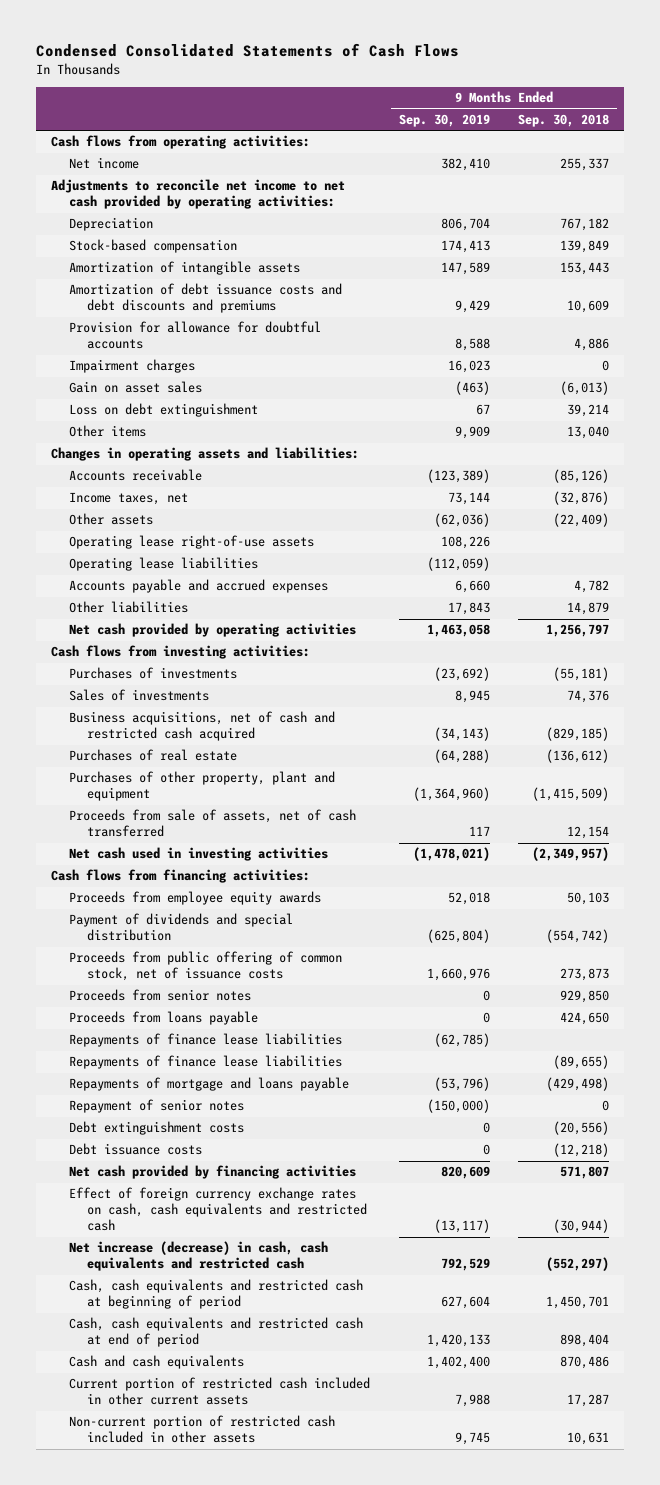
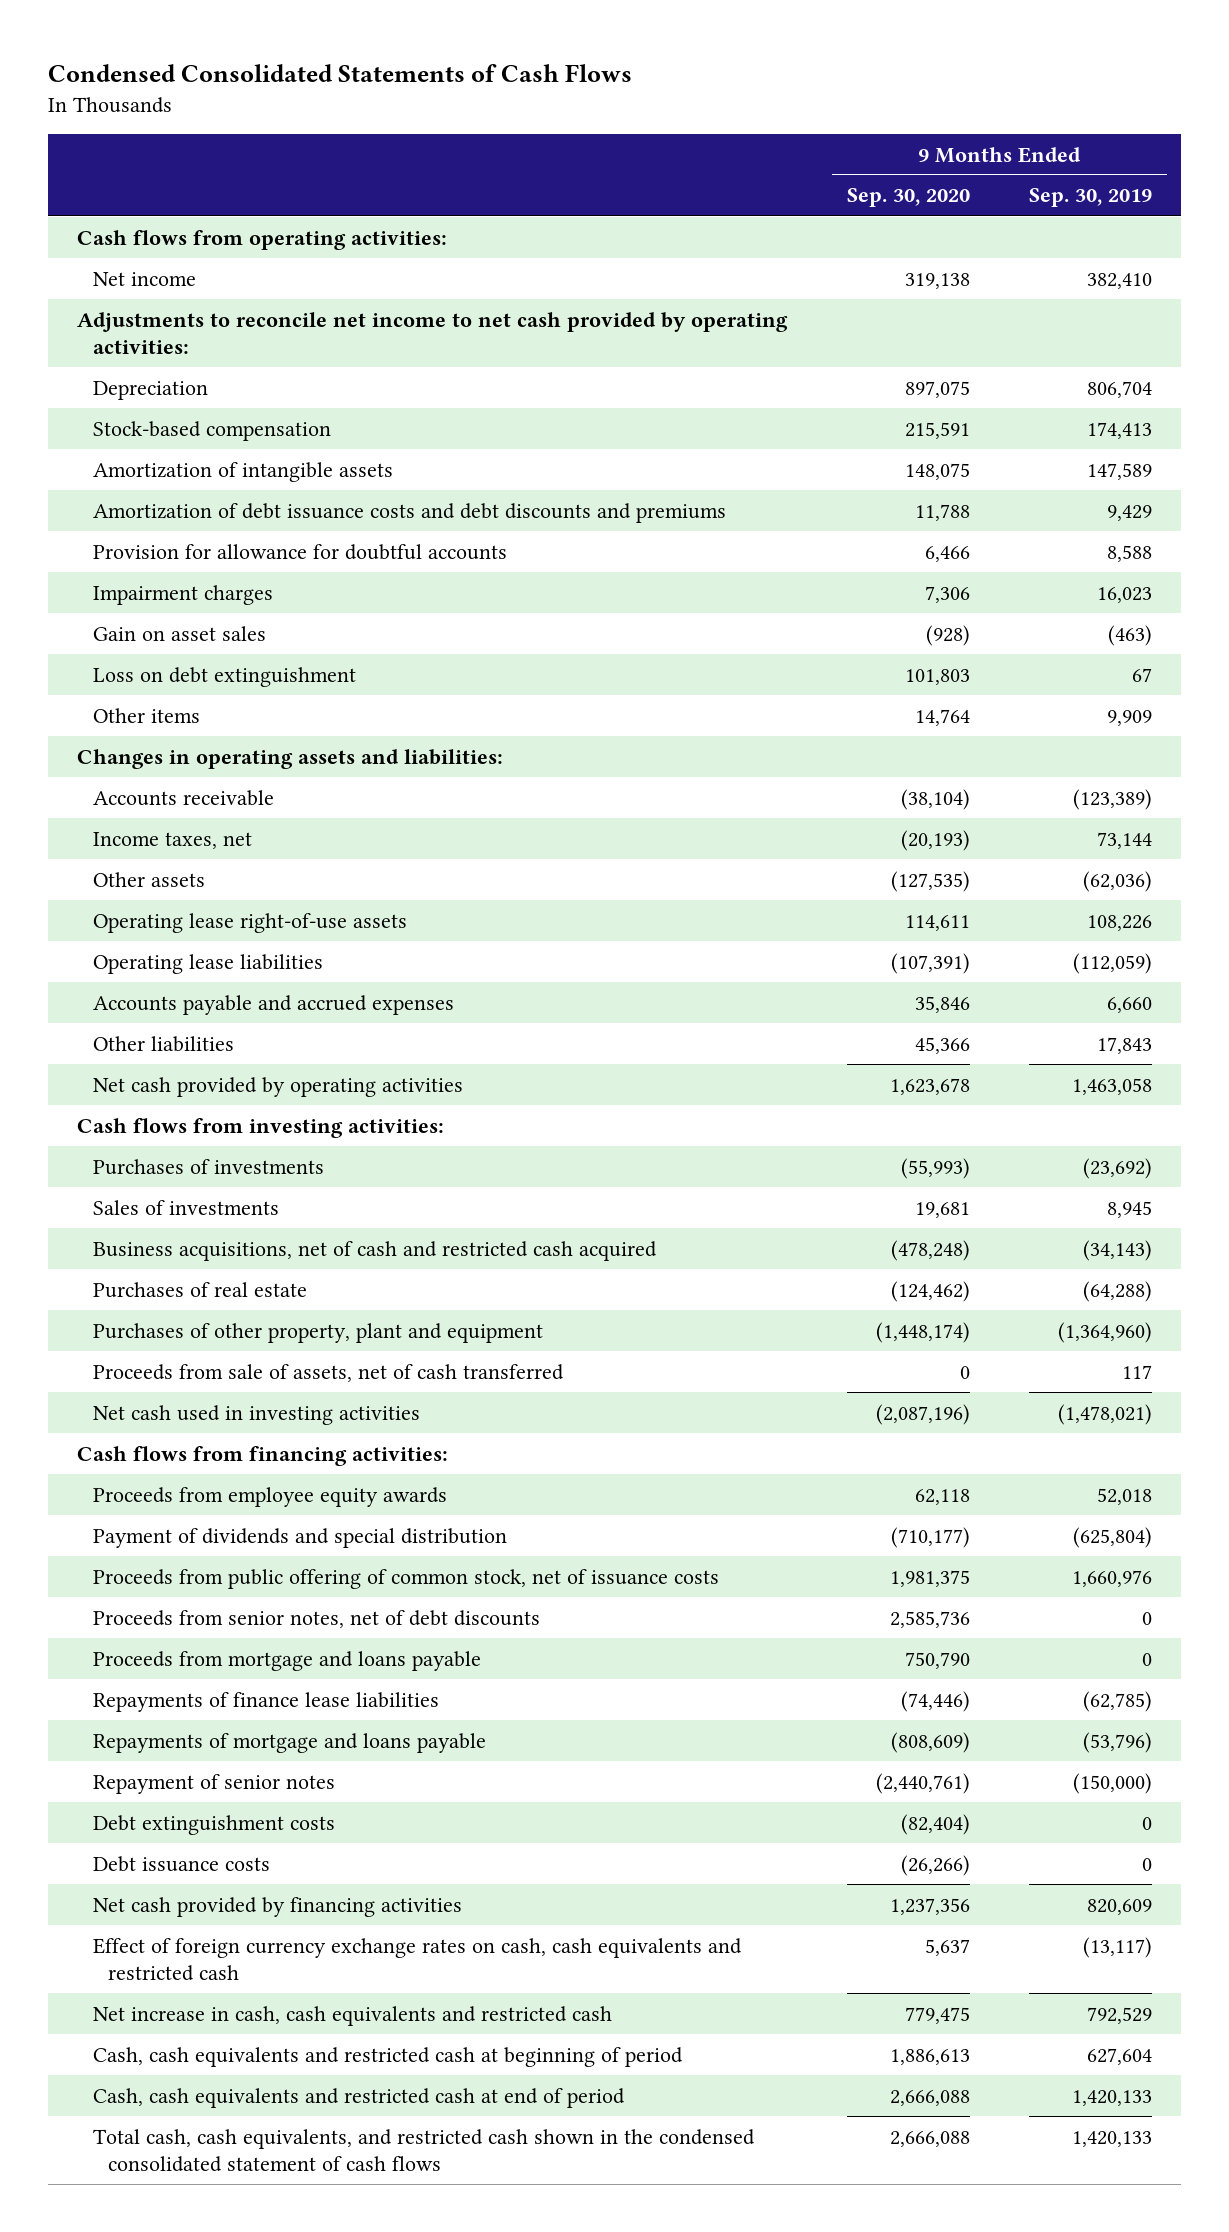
[518,113,610,127] Sep. 30, 2018 -> none
none -> [846,188,970,208] Sep. 30, 2020
[68,989,251,1002] Proceeds from senior notes -> [92,1609,540,1628] Proceeds from senior notes, net of debt discounts
[68,1011,258,1026] Proceeds from loans payable -> [92,1650,481,1671] Proceeds from mortgage and loans payable
[68,1055,342,1070] Repayments of finance lease liabilities -> none
[68,1241,328,1272] Net increase (decrease) in cash, cash equivalents and restricted cash -> [92,2005,612,2026] Net increase in cash, cash equivalents and restricted cash
[68,1355,244,1370] Cash and cash equivalents -> none
[68,1377,370,1406] Current portion of restricted cash included in other current assets -> none
[68,1415,335,1444] Non-current portion of restricted cash included in other assets -> none
none -> [92,2128,755,2172] Total cash, cash equivalents, and restricted cash shown in the condensed consolidated statement of cash flows

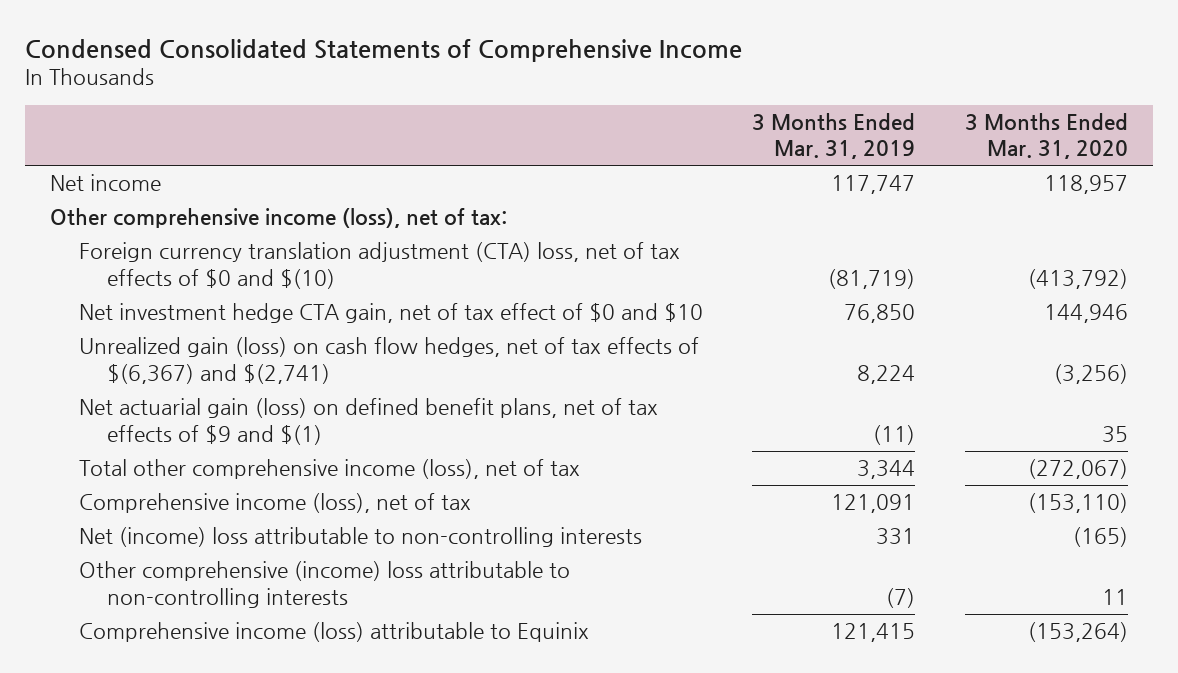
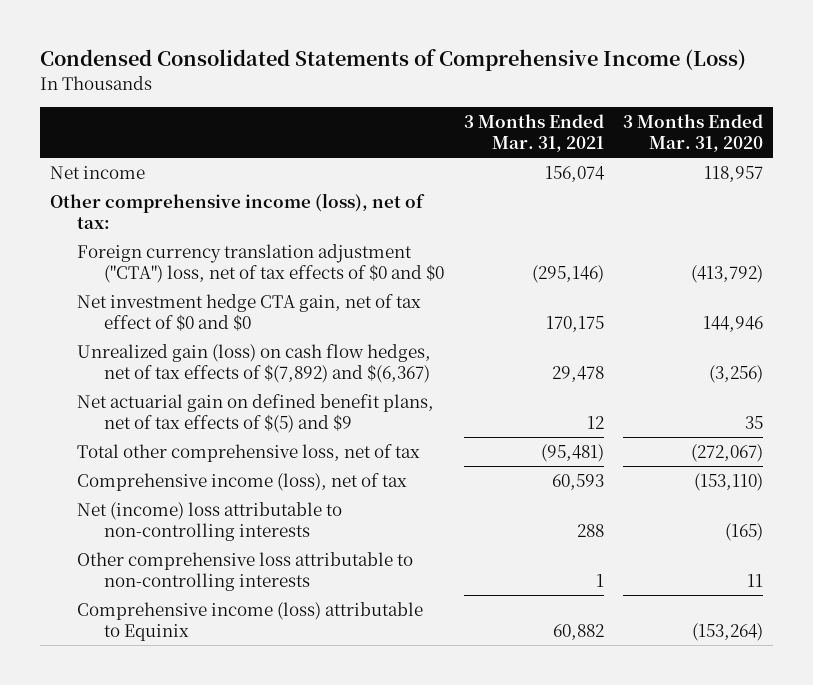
[25,38,743,62] Condensed Consolidated Statements of Comprehensive Income -> [39,49,746,72] Condensed Consolidated Statements of Comprehensive Income (Loss)
[752,112,916,160] 3 Months Ended Mar. 31, 2019 -> none
none -> [463,113,604,153] 3 Months Ended Mar. 31, 2021
[78,242,680,289] Foreign currency translation adjustment (CTA) loss, net of tax effects of $0 and $(10) -> [76,243,445,284] Foreign currency translation adjustment ("CTA") loss, net of tax effects of $0 and $0
[78,303,703,324] Net investment hedge CTA gain, net of tax effect of $0 and $10 -> [76,293,421,332] Net investment hedge CTA gain, net of tax effect of $0 and $0
[78,337,699,384] Unrealized gain (loss) on cash flow hedges, net of tax effects of $(6,367) and $(2,741) -> [76,343,431,384] Unrealized gain (loss) on cash flow hedges, net of tax effects of $(7,892) and $(6,367)
[78,398,658,445] Net actuarial gain (loss) on defined benefit plans, net of tax effects of $9 and $(1) -> [76,393,434,434] Net actuarial gain on defined benefit plans, net of tax effects of $(5) and $9
[78,459,580,480] Total other comprehensive income (loss), net of tax -> [76,443,420,462] Total other comprehensive loss, net of tax
[78,561,570,608] Other comprehensive (income) loss attributable to non-controlling interests -> [76,551,413,592] Other comprehensive loss attributable to non-controlling interests

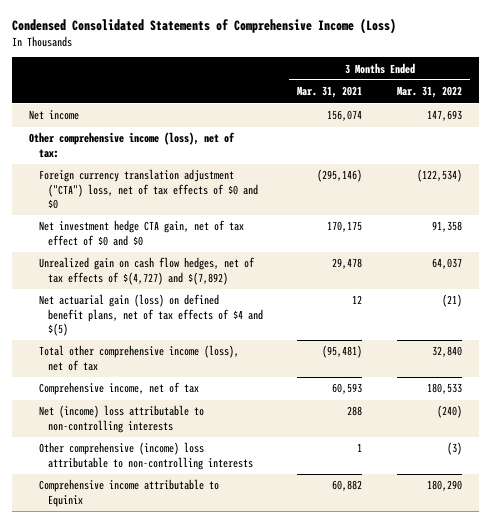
[623,113,764,153] 3 Months Ended Mar. 31, 2020 -> none
none -> [396,86,462,99] Mar. 31, 2022
[76,343,431,384] Unrealized gain (loss) on cash flow hedges, net of tax effects of $(7,892) and $(6,367) -> [38,257,255,285] Unrealized gain on cash flow hedges, net of tax effects of $(4,727) and $(7,892)
[76,393,434,434] Net actuarial gain on defined benefit plans, net of tax effects of $(5) and $9 -> [38,294,264,337] Net actuarial gain (loss) on defined benefit plans, net of tax effects of $4 and $(5)
[76,443,420,462] Total other comprehensive loss, net of tax -> [38,345,239,371] Total other comprehensive income (loss), net of tax
[76,472,407,491] Comprehensive income (loss), net of tax -> [38,382,199,396] Comprehensive income, net of tax
[76,551,413,592] Other comprehensive loss attributable to non-controlling interests -> [38,442,254,470] Other comprehensive (income) loss attributable to non-controlling interests
[76,601,423,642] Comprehensive income (loss) attributable to Equinix -> [38,479,219,507] Comprehensive income attributable to Equinix

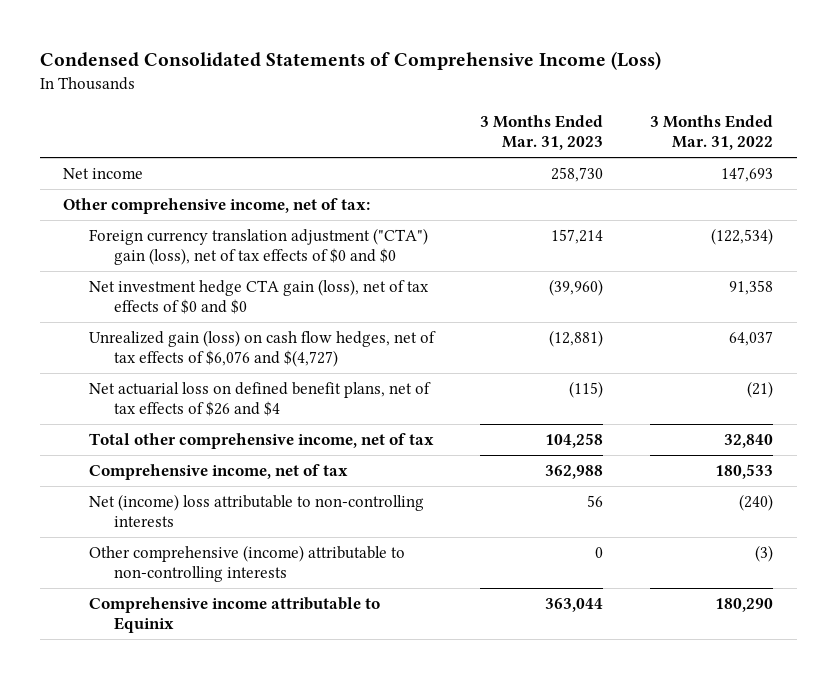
[297,86,363,99] Mar. 31, 2021 -> none
none -> [480,115,604,151] 3 Months Ended Mar. 31, 2023
[28,132,235,158] Other comprehensive income (loss), net of tax: -> [62,197,370,214] Other comprehensive income, net of tax:
[38,169,259,210] Foreign currency translation adjustment ("CTA") loss, net of tax effects of $0 and $0 -> [88,227,428,266] Foreign currency translation adjustment ("CTA") gain (loss), net of tax effects of $0 and $0
[38,220,244,246] Net investment hedge CTA gain, net of tax effect of $0 and $0 -> [88,278,429,315] Net investment hedge CTA gain (loss), net of tax effects of $0 and $0
[38,257,255,285] Unrealized gain on cash flow hedges, net of tax effects of $(4,727) and $(7,892) -> [88,329,436,368] Unrealized gain (loss) on cash flow hedges, net of tax effects of $6,076 and $(4,727)
[38,294,264,337] Net actuarial gain (loss) on defined benefit plans, net of tax effects of $4 and $(5) -> [88,381,431,417] Net actuarial loss on defined benefit plans, net of tax effects of $26 and $4
[38,345,239,371] Total other comprehensive income (loss), net of tax -> [88,432,434,449] Total other comprehensive income, net of tax
[38,442,254,470] Other comprehensive (income) loss attributable to non-controlling interests -> [88,544,405,583] Other comprehensive (income) attributable to non-controlling interests

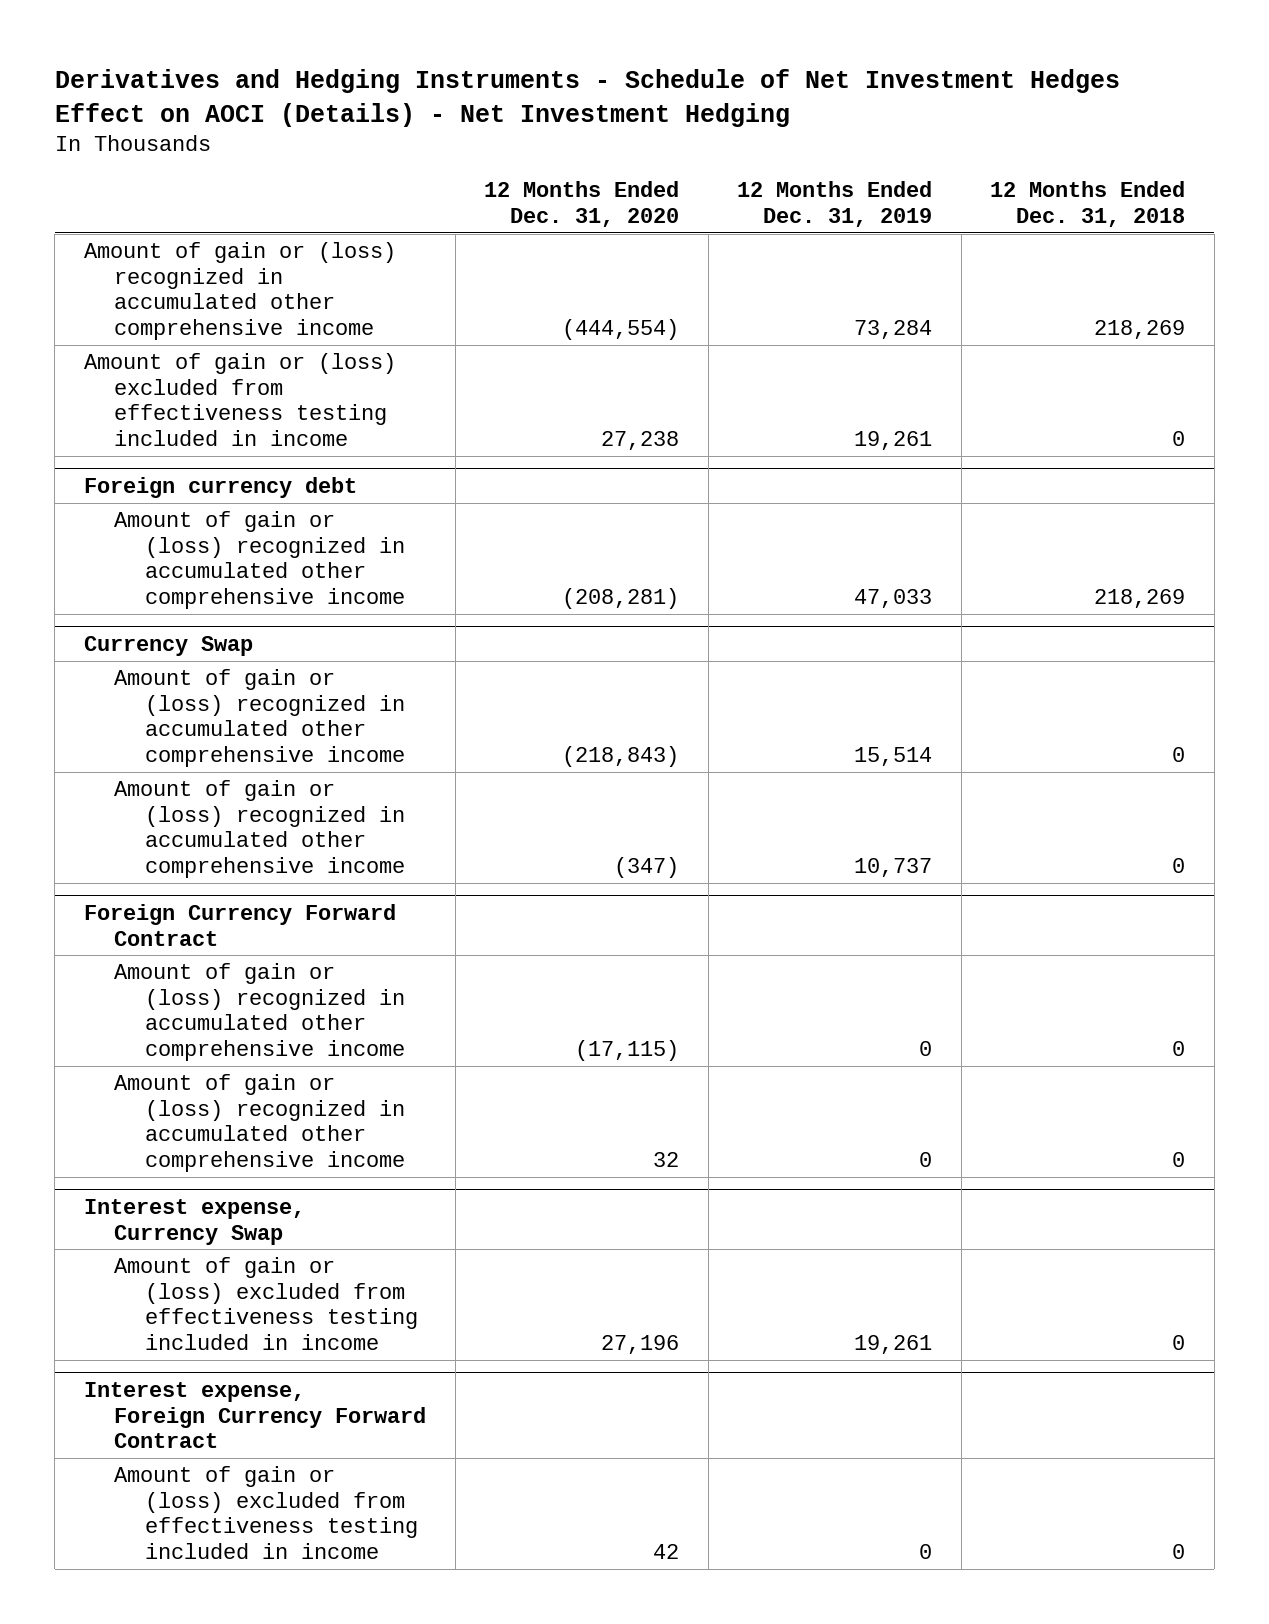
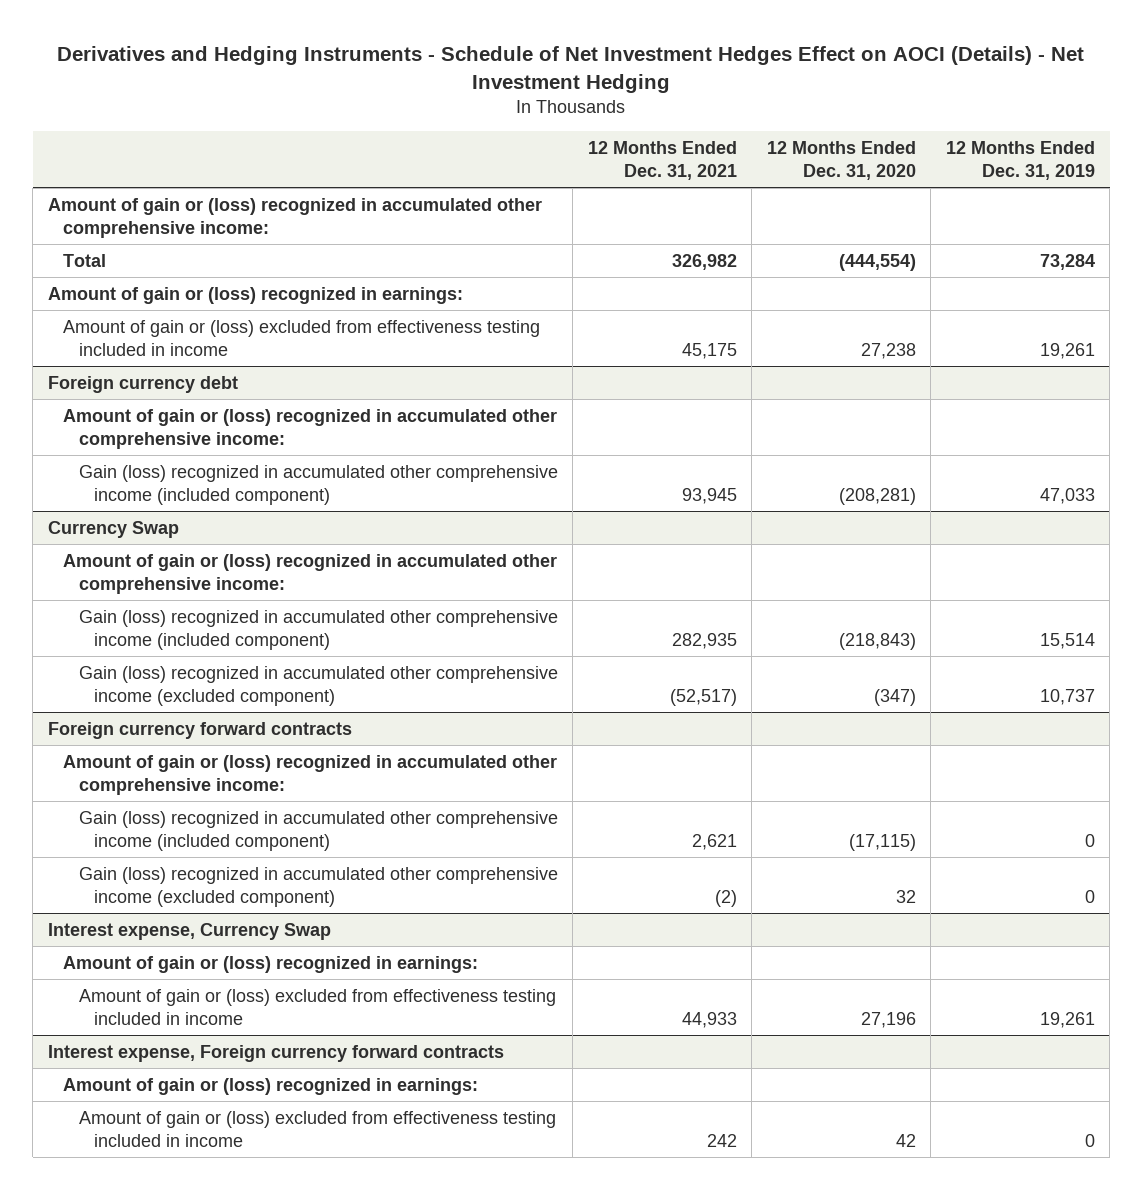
[990,181,1186,227] 12 Months Ended Dec. 31, 2018 -> none
none -> [587,140,737,180] 12 Months Ended Dec. 31, 2021
none -> [48,197,543,238] Amount of gain or (loss) recognized in accumulated other comprehensive income:
[83,242,396,341] Amount of gain or (loss) recognized in accumulated other comprehensive income -> [63,253,107,267] Total
none -> [48,286,464,304] Amount of gain or (loss) recognized in earnings:
none -> [63,408,558,449] Amount of gain or (loss) recognized in accumulated other comprehensive income:
[114,511,405,610] Amount of gain or (loss) recognized in accumulated other comprehensive income -> [78,464,558,505] Gain (loss) recognized in accumulated other comprehensive income (included component)
none -> [63,553,558,594] Amount of gain or (loss) recognized in accumulated other comprehensive income:
[114,669,405,768] Amount of gain or (loss) recognized in accumulated other comprehensive income -> [78,609,558,650] Gain (loss) recognized in accumulated other comprehensive income (included component)
[114,780,405,879] Amount of gain or (loss) recognized in accumulated other comprehensive income -> [78,665,558,706] Gain (loss) recognized in accumulated other comprehensive income (excluded component)
[83,903,396,946] Foreign Currency Forward Contract -> [48,721,353,739] Foreign currency forward contracts
none -> [63,754,558,795] Amount of gain or (loss) recognized in accumulated other comprehensive income:
[114,963,405,1062] Amount of gain or (loss) recognized in accumulated other comprehensive income -> [78,810,558,851] Gain (loss) recognized in accumulated other comprehensive income (included component)
[114,1074,405,1173] Amount of gain or (loss) recognized in accumulated other comprehensive income -> [78,866,558,907] Gain (loss) recognized in accumulated other comprehensive income (excluded component)
none -> [63,955,479,973] Amount of gain or (loss) recognized in earnings:
[83,1381,427,1449] Interest expense, Foreign Currency Forward Contract -> [48,1044,505,1062] Interest expense, Foreign currency forward contracts
none -> [63,1077,479,1095] Amount of gain or (loss) recognized in earnings:

